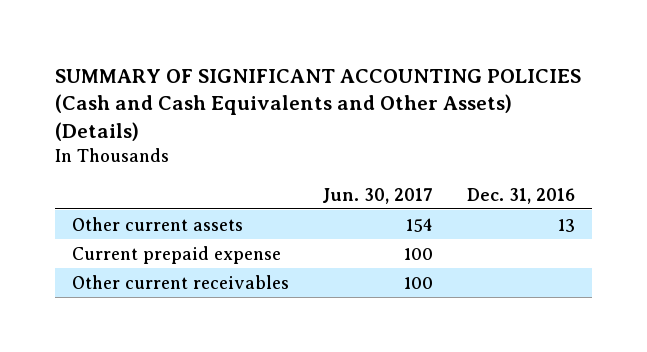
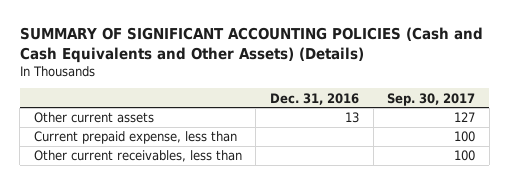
[322,187,434,204] Jun. 30, 2017 -> none
none -> [387,92,476,106] Sep. 30, 2017
[71,245,281,264] Current prepaid expense -> [33,131,237,145] Current prepaid expense, less than
[71,274,289,289] Other current receivables -> [33,150,242,163] Other current receivables, less than

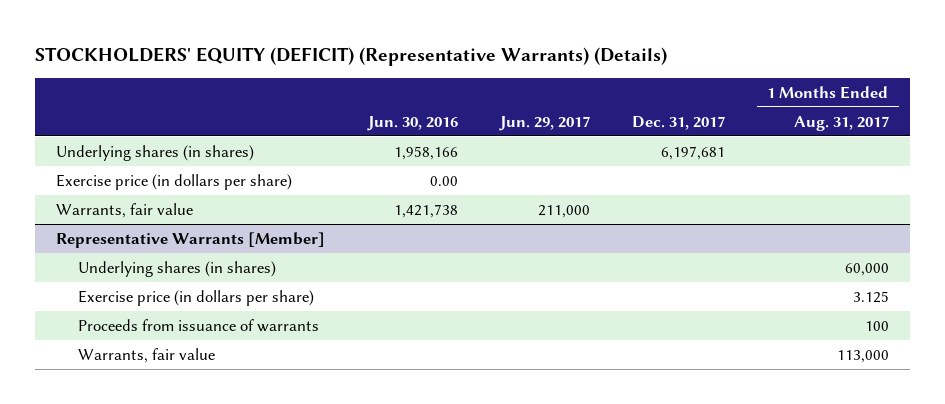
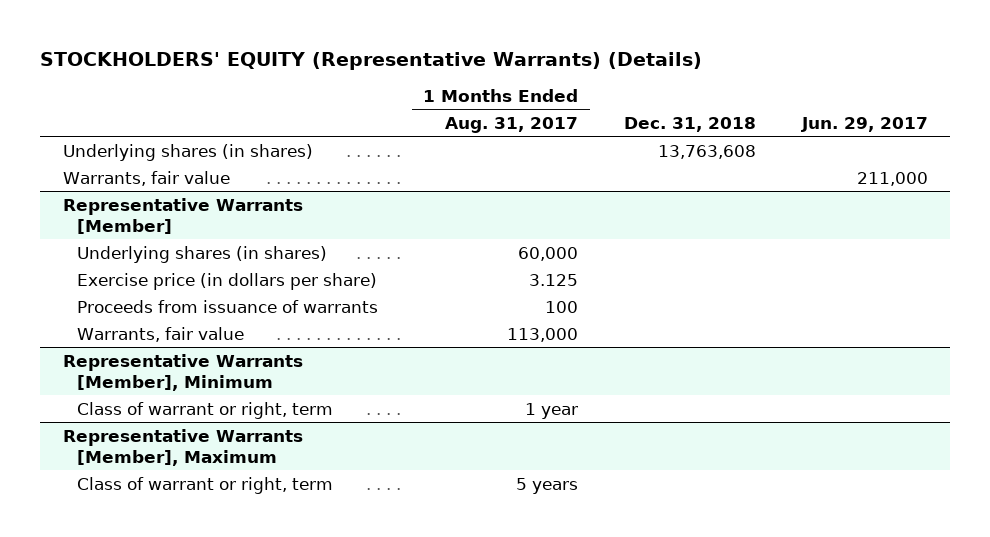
[34,46,667,66] STOCKHOLDERS' EQUITY (DEFICIT) (Representative Warrants) (Details) -> [39,51,702,70] STOCKHOLDERS' EQUITY (Representative Warrants) (Details)
[366,115,458,131] Jun. 30, 2016 -> none
[632,115,726,130] Dec. 31, 2017 -> none
none -> [623,116,756,132] Dec. 31, 2018
[56,173,293,190] Exercise price (in dollars per share) -> none
none -> [62,353,303,391] Representative Warrants [Member], Minimum
none -> [76,401,333,419] Class of warrant or right, term
none -> [62,428,303,466] Representative Warrants [Member], Maximum
none -> [76,476,333,494] Class of warrant or right, term

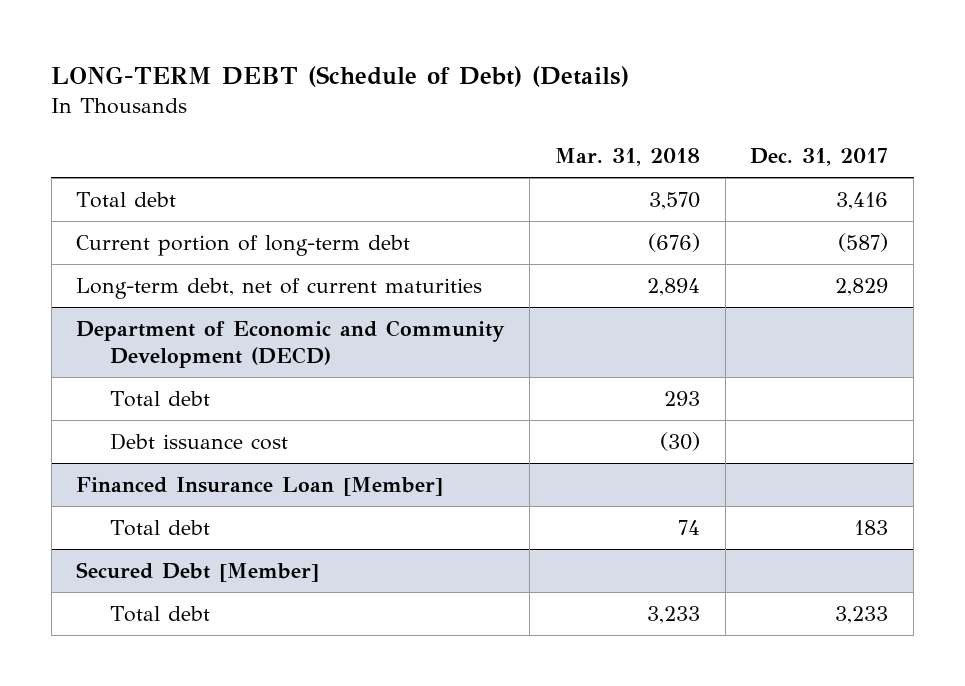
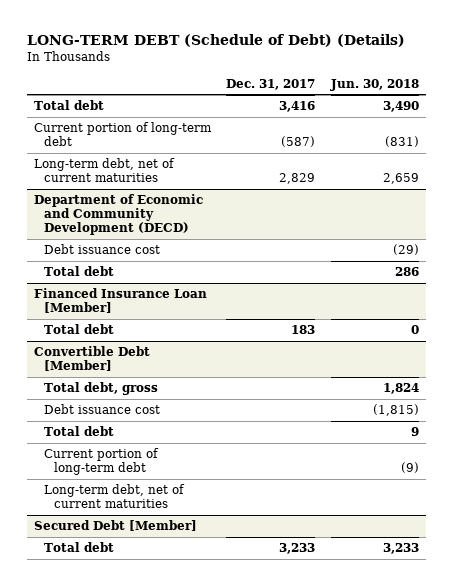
[554,148,700,167] Mar. 31, 2018 -> none
none -> [329,78,419,91] Jun. 30, 2018
[109,390,210,407] Total debt -> [44,266,115,277] Total debt
none -> [34,346,151,372] Convertible Debt [Member]
none -> [44,382,159,396] Total debt, gross
none -> [44,404,161,415] Debt issuance cost
none -> [44,426,115,437] Total debt
none -> [44,448,160,476] Current portion of long-term debt
none -> [44,484,186,509] Long-term debt, net of current maturities

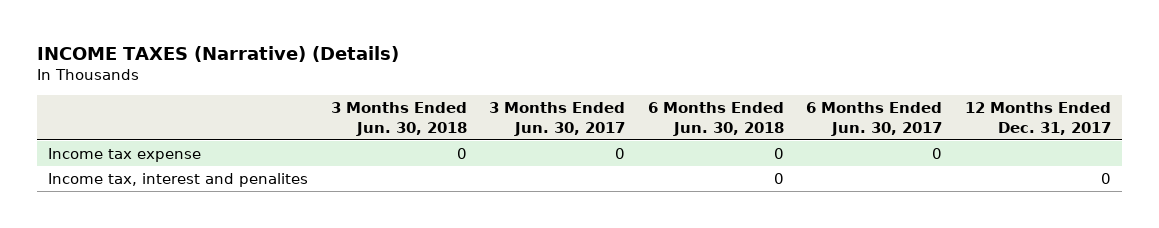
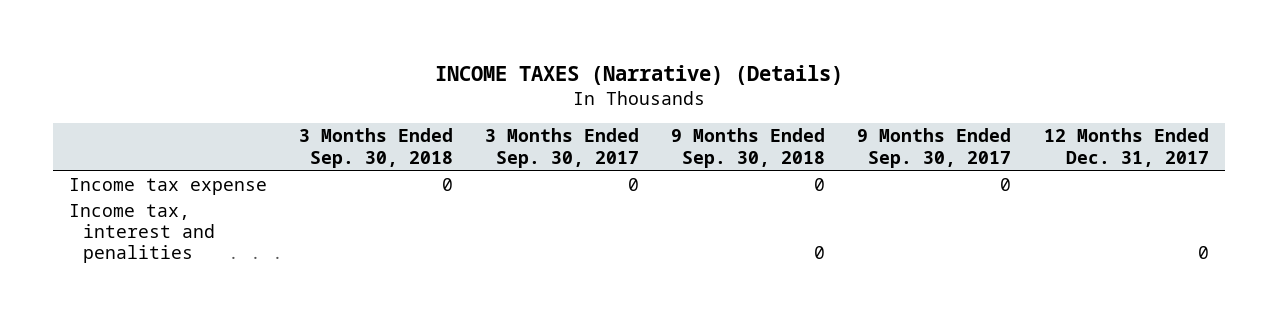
[330,102,467,136] 3 Months Ended Jun. 30, 2018 -> none
[489,102,626,136] 3 Months Ended Jun. 30, 2017 -> none
[647,102,784,136] 6 Months Ended Jun. 30, 2018 -> none
[806,102,943,136] 6 Months Ended Jun. 30, 2017 -> none
none -> [298,128,453,168] 3 Months Ended Sep. 30, 2018
none -> [485,128,640,168] 3 Months Ended Sep. 30, 2017
none -> [671,128,826,168] 9 Months Ended Sep. 30, 2018
none -> [857,128,1012,168] 9 Months Ended Sep. 30, 2017
[48,173,309,188] Income tax, interest and penalites -> [68,203,215,264] Income tax, interest and penalities

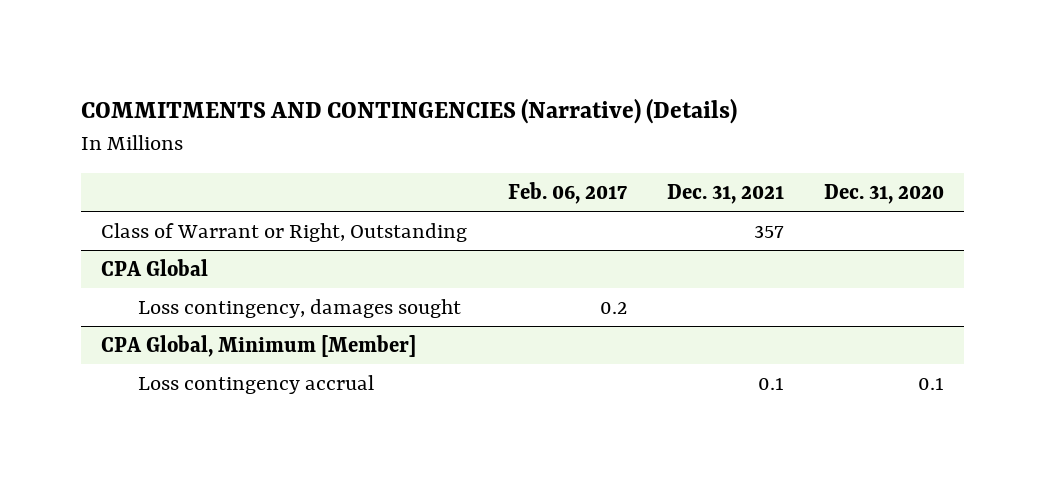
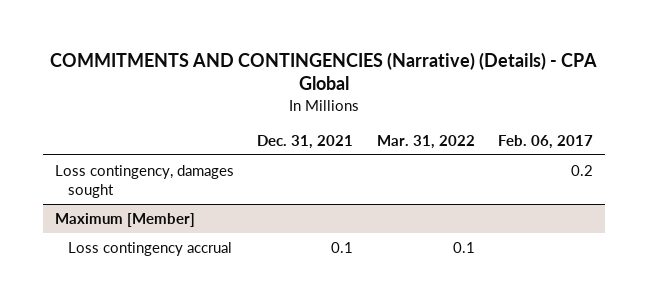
[81,97,738,124] COMMITMENTS AND CONTINGENCIES (Narrative) (Details) -> [50,51,598,91] COMMITMENTS AND CONTINGENCIES (Narrative) (Details) - CPA Global
[824,183,945,204] Dec. 31, 2020 -> none
none -> [376,134,475,149] Mar. 31, 2022
[101,222,468,242] Class of Warrant or Right, Outstanding -> none
[138,298,462,318] Loss contingency, damages sought -> none
[101,334,417,357] CPA Global, Minimum [Member] -> none
[138,374,375,394] Loss contingency accrual -> none
none -> [54,164,234,199] Loss contingency, damages sought
[101,258,209,276] CPA Global -> [54,212,195,227] Maximum [Member]
none -> [68,241,233,256] Loss contingency accrual

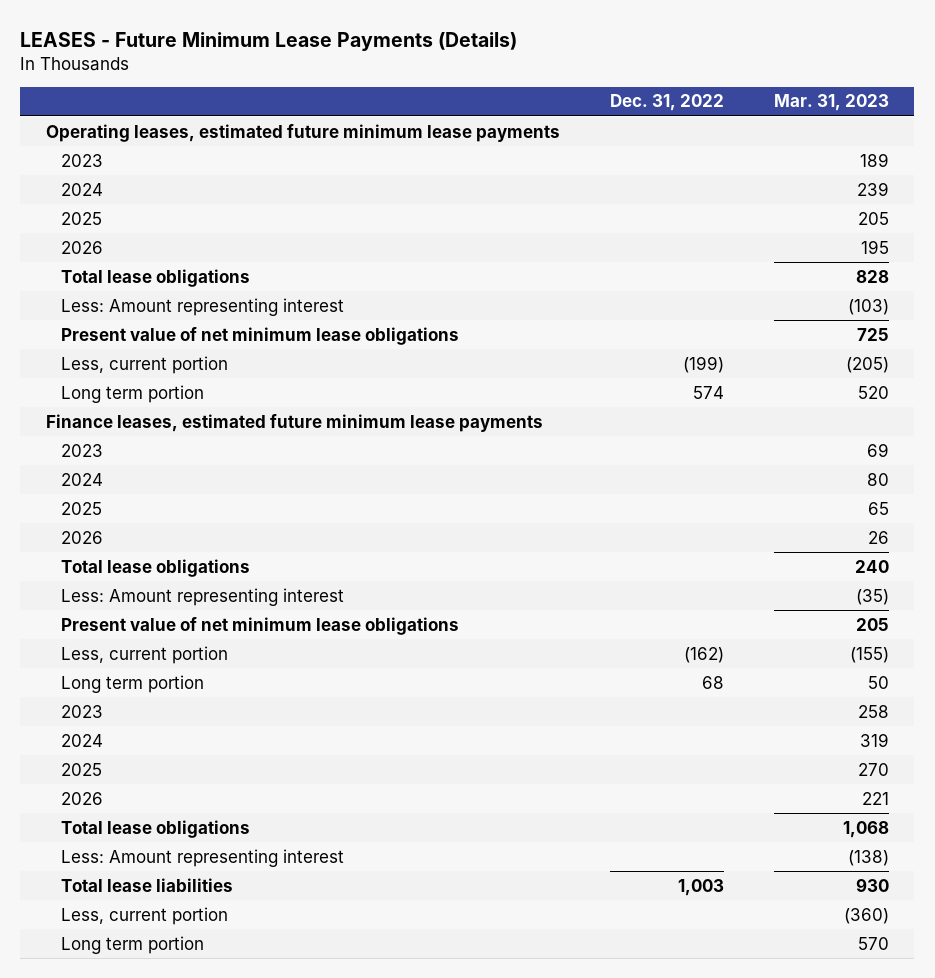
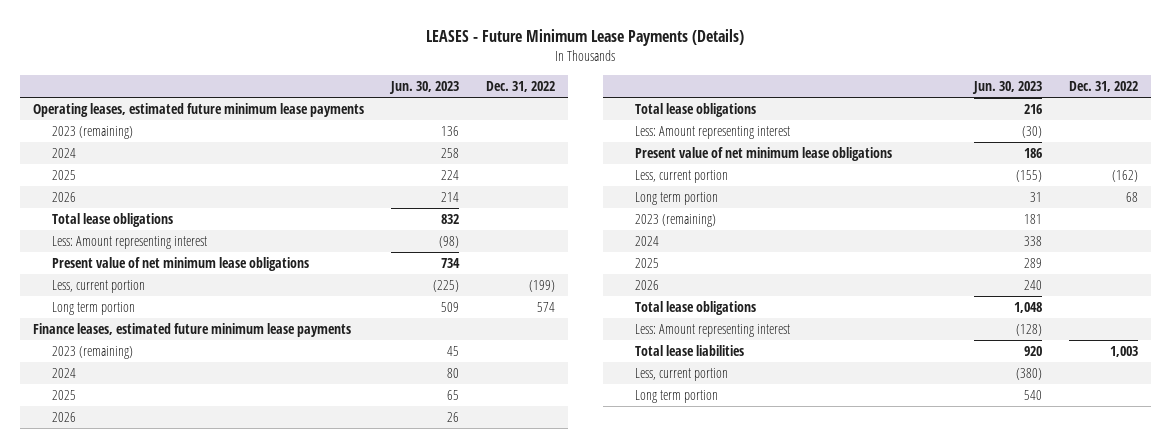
[774,94,890,112] Mar. 31, 2023 -> none
none -> [388,81,459,95] Jun. 30, 2023
[61,153,104,167] 2023 -> [51,126,133,140] 2023 (remaining)
[61,443,104,457] 2023 -> [51,346,133,360] 2023 (remaining)
[61,704,104,718] 2023 -> [634,214,716,228] 2023 (remaining)

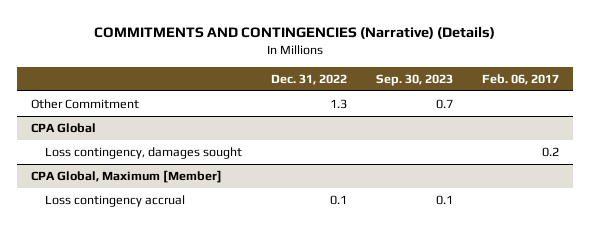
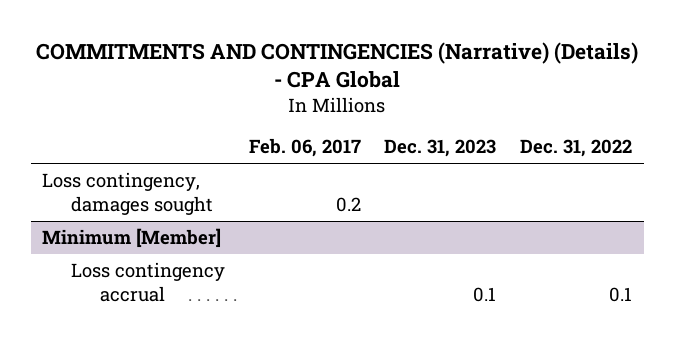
[94,25,496,39] COMMITMENTS AND CONTINGENCIES (Narrative) (Details) -> [36,41,639,89] COMMITMENTS AND CONTINGENCIES (Narrative) (Details) - CPA Global
[375,73,453,86] Sep. 30, 2023 -> none
none -> [384,139,497,158] Dec. 31, 2023
[31,99,140,110] Other Commitment -> none
[44,147,242,160] Loss contingency, damages sought -> none
[31,170,223,184] CPA Global, Maximum [Member] -> none
[44,195,185,208] Loss contingency accrual -> none
none -> [42,172,214,215] Loss contingency, damages sought
[31,123,97,134] CPA Global -> [42,228,222,249] Minimum [Member]
none -> [71,262,226,302] Loss contingency accrual

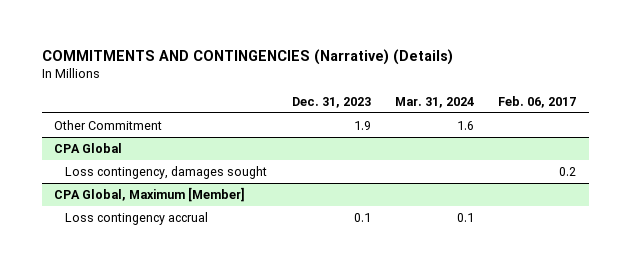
[36,41,639,89] COMMITMENTS AND CONTINGENCIES (Narrative) (Details) - CPA Global -> [41,48,453,65] COMMITMENTS AND CONTINGENCIES (Narrative) (Details)
[520,139,633,158] Dec. 31, 2022 -> none
none -> [394,96,474,108] Mar. 31, 2024
[42,172,214,215] Loss contingency, damages sought -> none
[71,262,226,302] Loss contingency accrual -> none
none -> [53,119,162,130] Other Commitment
[42,228,222,249] Minimum [Member] -> [53,142,122,153] CPA Global
none -> [65,165,268,179] Loss contingency, damages sought
none -> [53,186,245,202] CPA Global, Maximum [Member]
none -> [65,211,209,225] Loss contingency accrual

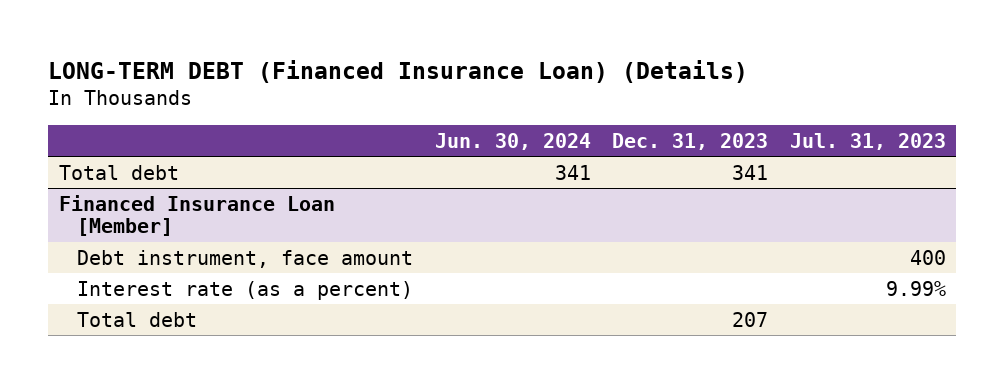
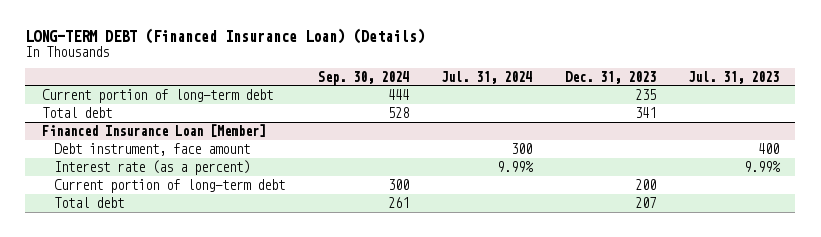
[434,132,591,150] Jun. 30, 2024 -> none
none -> [317,70,409,85] Sep. 30, 2024
none -> [441,70,533,84] Jul. 31, 2024
none -> [41,88,273,103] Current portion of long-term debt
none -> [54,178,286,193] Current portion of long-term debt

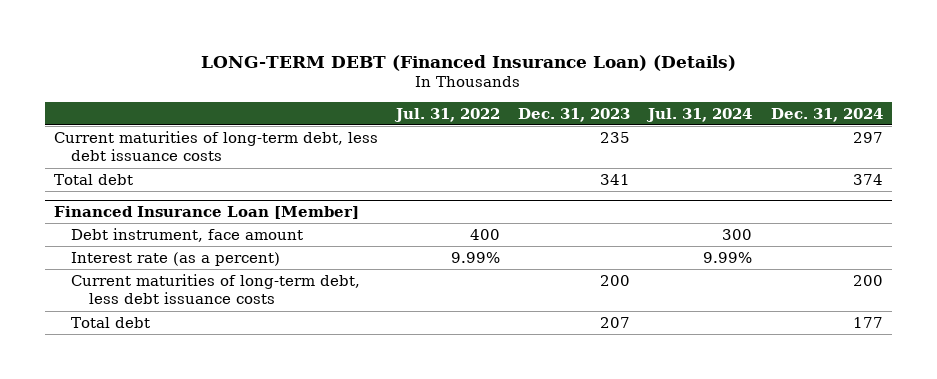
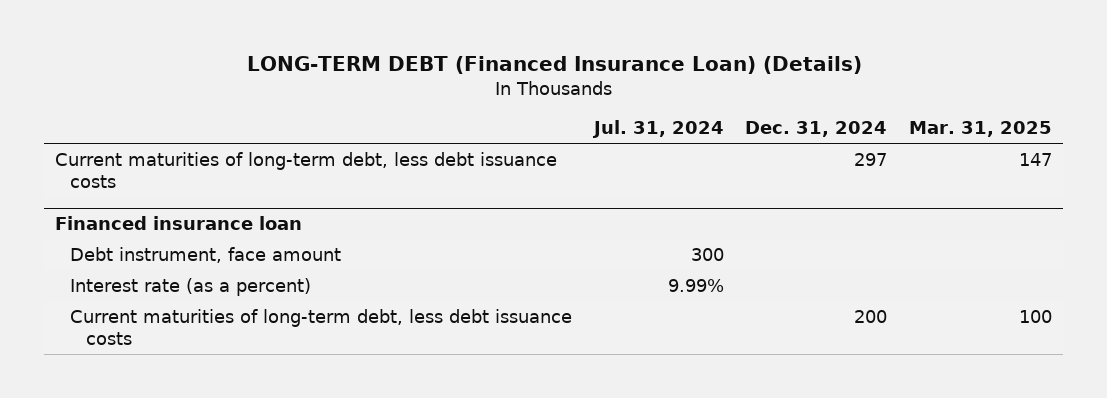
[394,107,501,122] Jul. 31, 2022 -> none
[518,107,631,122] Dec. 31, 2023 -> none
none -> [908,121,1052,138] Mar. 31, 2025
[53,173,133,185] Total debt -> none
[53,206,359,220] Financed Insurance Loan [Member] -> [55,215,303,230] Financed insurance loan
[71,316,151,328] Total debt -> none

